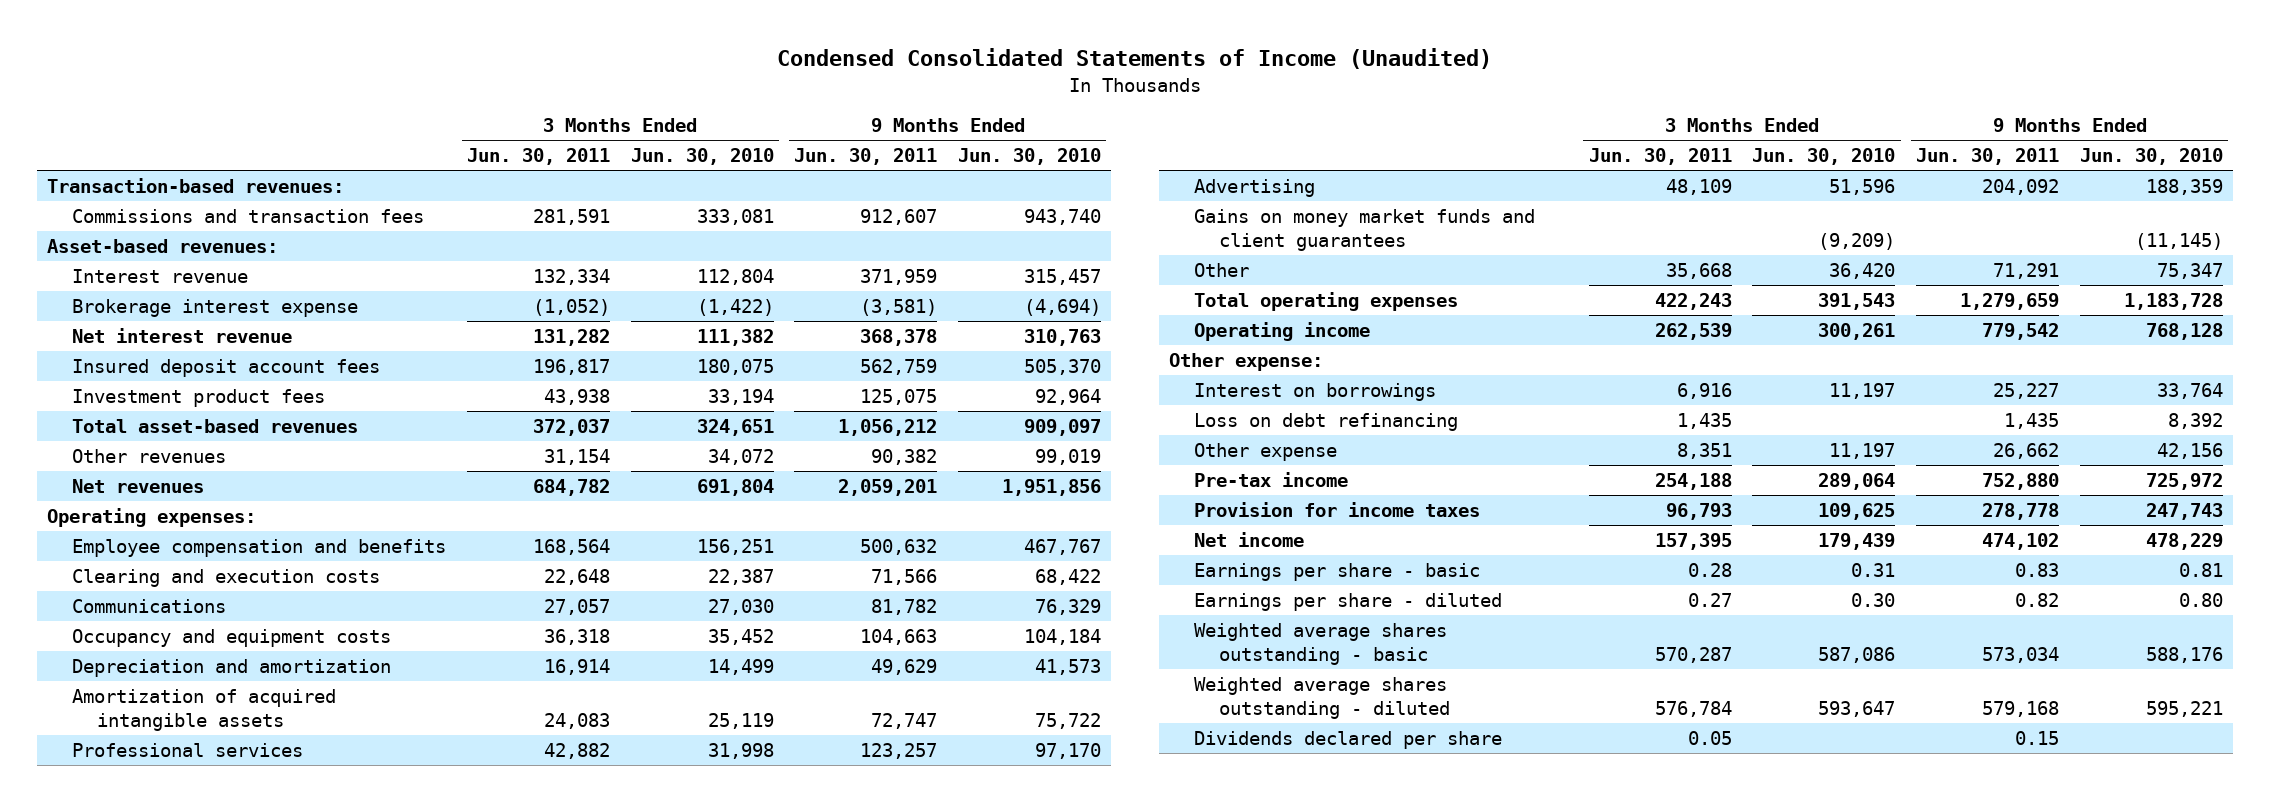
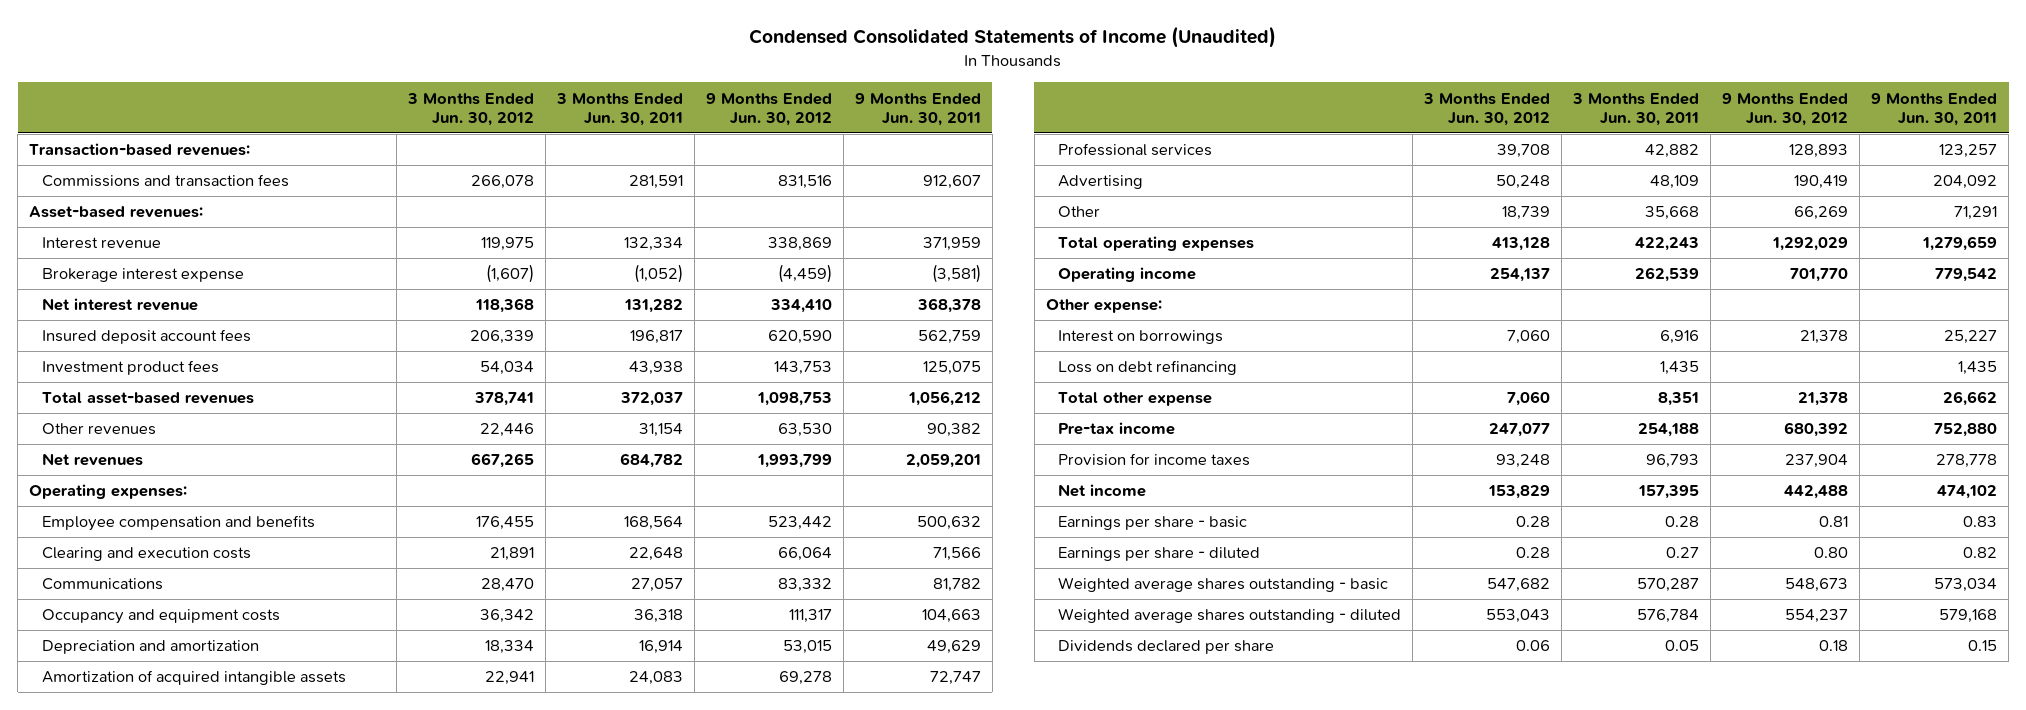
[630,148,774,166] Jun. 30, 2010 -> none
[958,148,1102,166] Jun. 30, 2010 -> none
none -> [406,92,534,126] 3 Months Ended Jun. 30, 2012
none -> [705,92,832,126] 9 Months Ended Jun. 30, 2012
[1193,208,1535,251] Gains on money market funds and client guarantees -> none
[1193,442,1337,461] Other expense -> [1058,392,1213,407] Total other expense

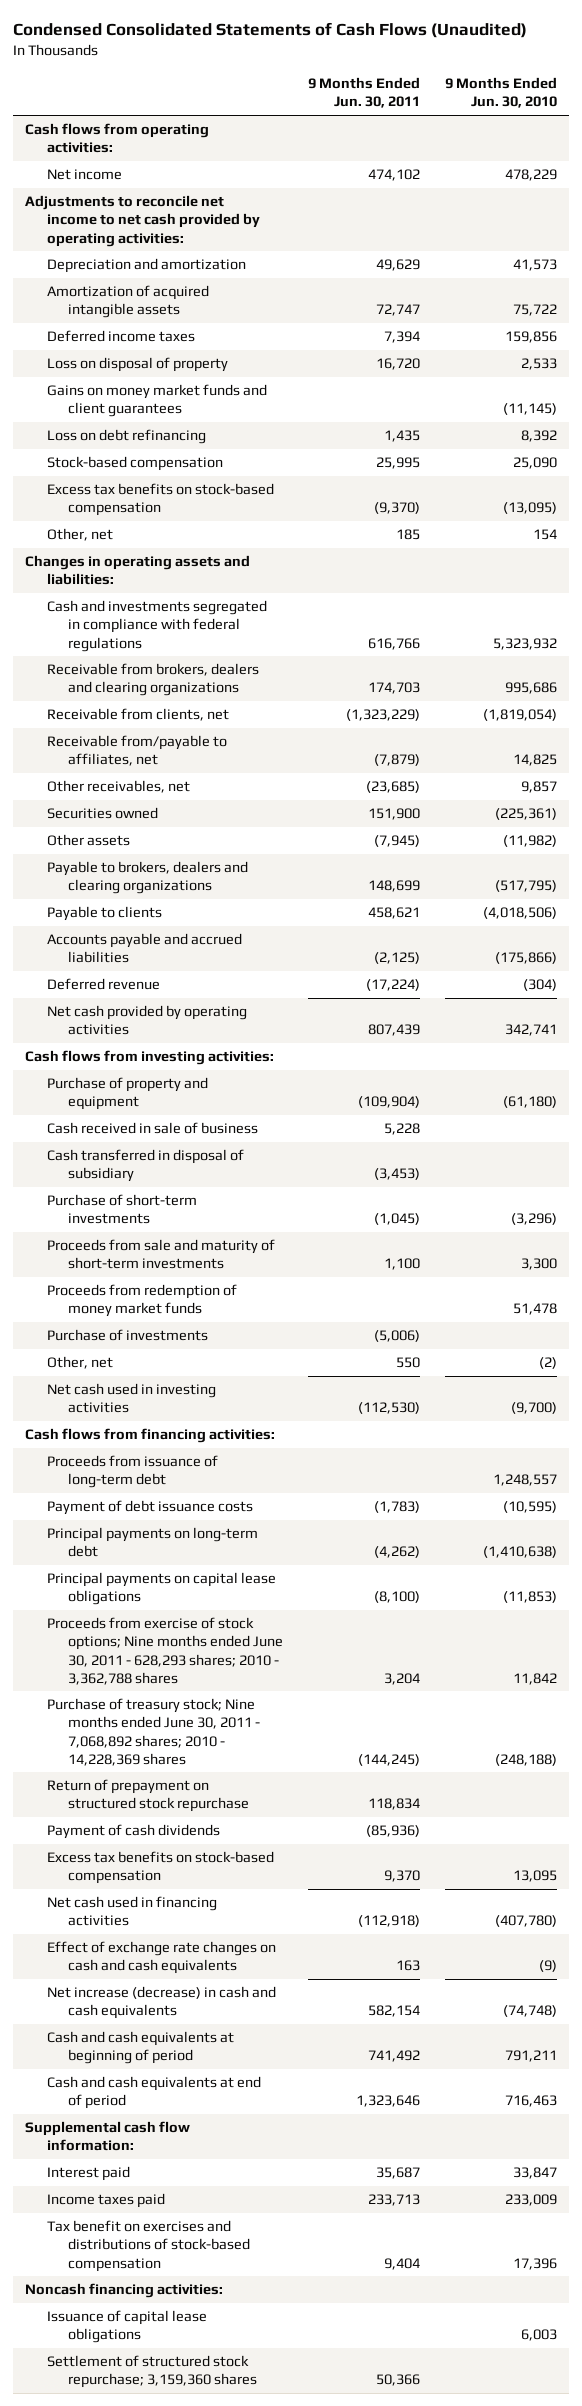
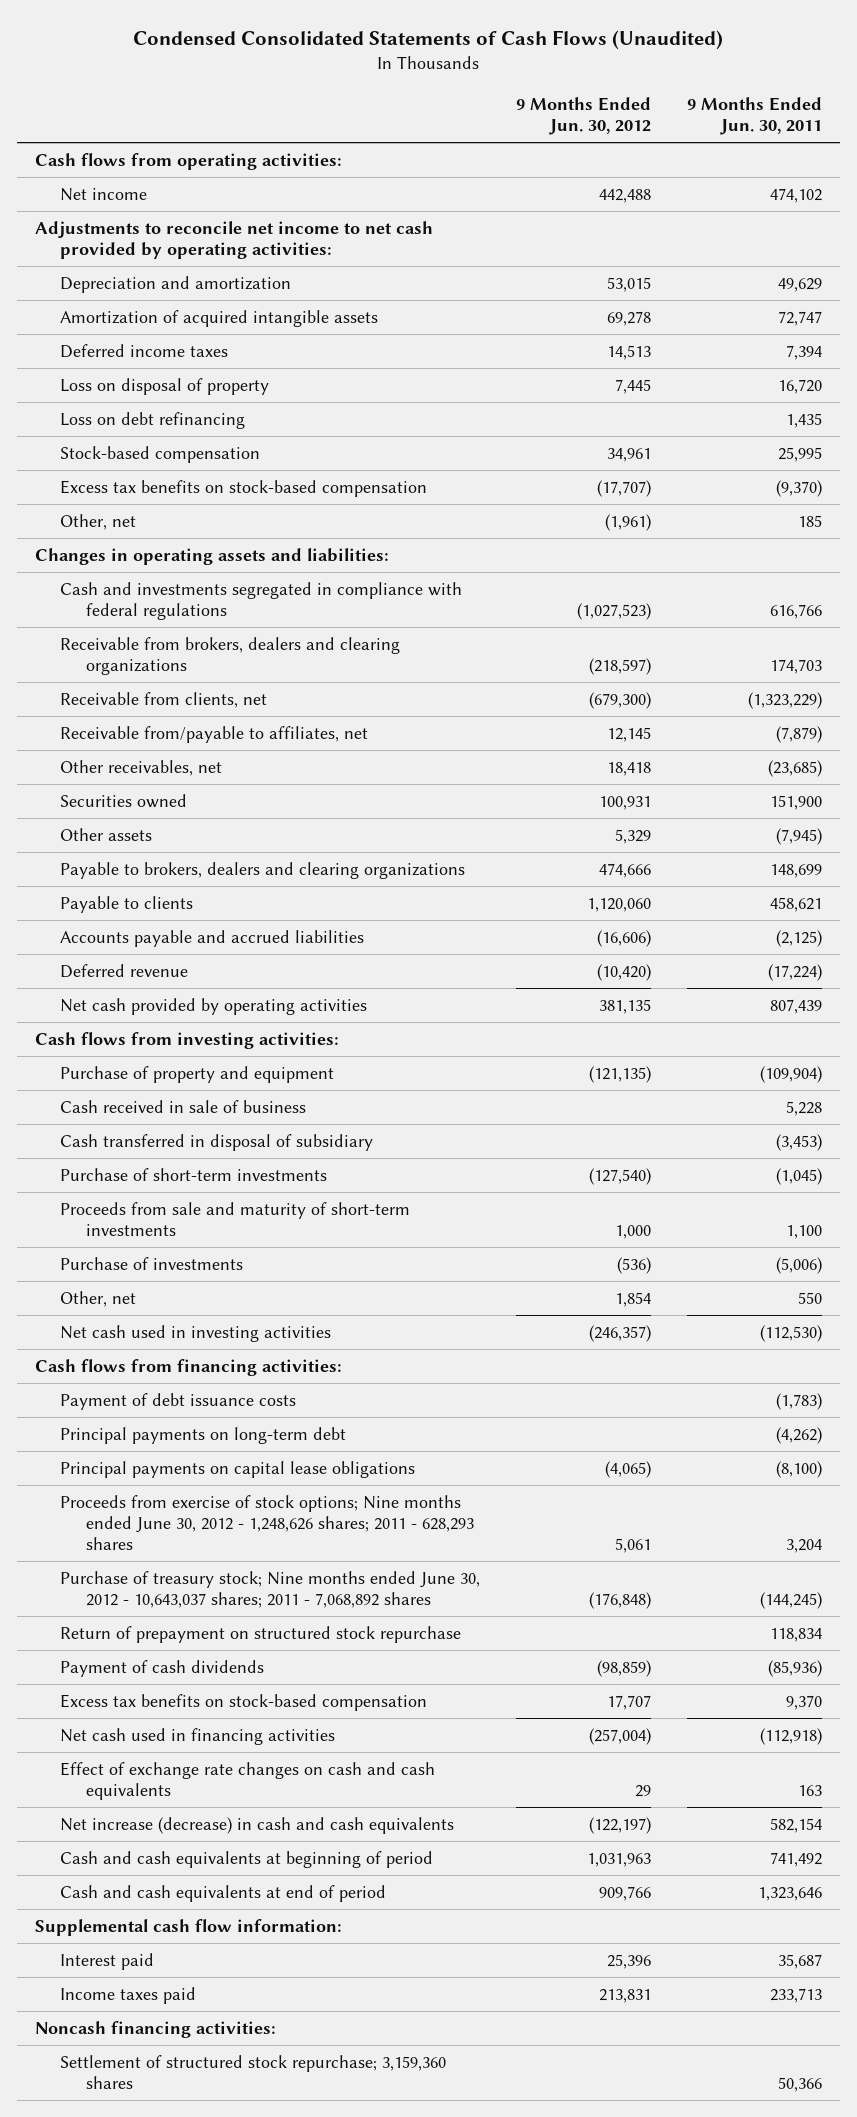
[444,77,557,109] 9 Months Ended Jun. 30, 2010 -> none
none -> [516,97,652,136] 9 Months Ended Jun. 30, 2012
[46,384,267,418] Gains on money market funds and client guarantees -> none
[46,1284,237,1318] Proceeds from redemption of money market funds -> none
[46,1455,218,1489] Proceeds from issuance of long-term debt -> none
[46,1617,284,1685] Proceeds from exercise of stock options; Nine months ended June 30, 2011 - 628,293 shares; 2010 - 3,362,788 shares -> [60,1494,474,1551] Proceeds from exercise of stock options; Nine months ended June 30, 2012 - 1,248,626 shares; 2011 - 628,293 shares
[46,1698,261,1766] Purchase of treasury stock; Nine months ended June 30, 2011 - 7,068,892 shares; 2010 - 14,228,369 shares -> [60,1570,481,1608] Purchase of treasury stock; Nine months ended June 30, 2012 - 10,643,037 shares; 2011 - 7,068,892 shares
[46,2220,251,2272] Tax benefit on exercises and distributions of stock-based compensation -> none
[46,2310,207,2344] Issuance of capital lease obligations -> none

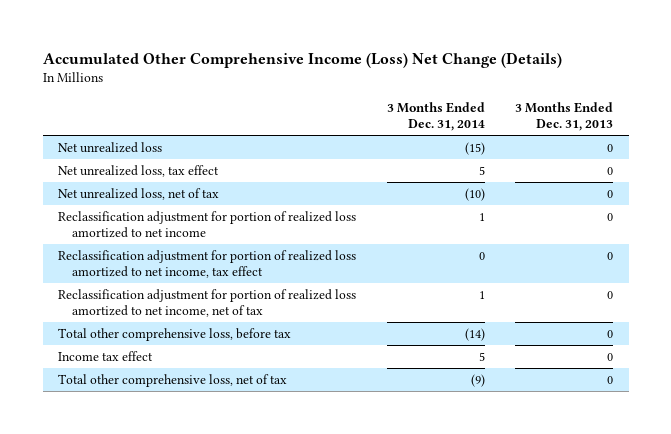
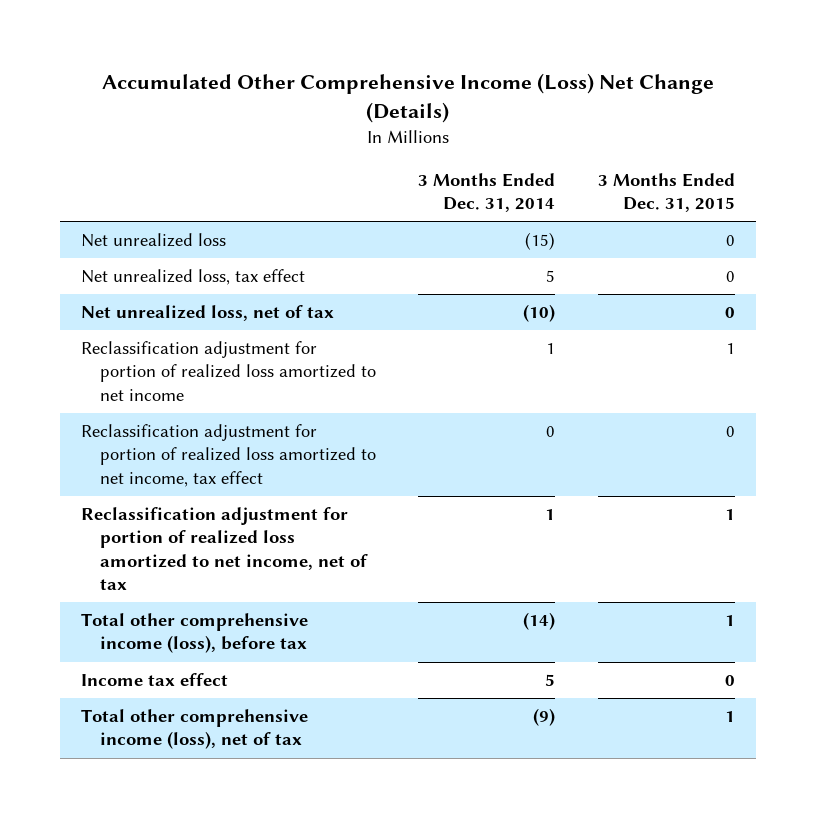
[515,101,614,132] 3 Months Ended Dec. 31, 2013 -> none
none -> [597,172,735,212] 3 Months Ended Dec. 31, 2015
[57,327,291,341] Total other comprehensive loss, before tax -> [81,613,309,654] Total other comprehensive income (loss), before tax
[57,373,287,387] Total other comprehensive loss, net of tax -> [81,709,309,750] Total other comprehensive income (loss), net of tax

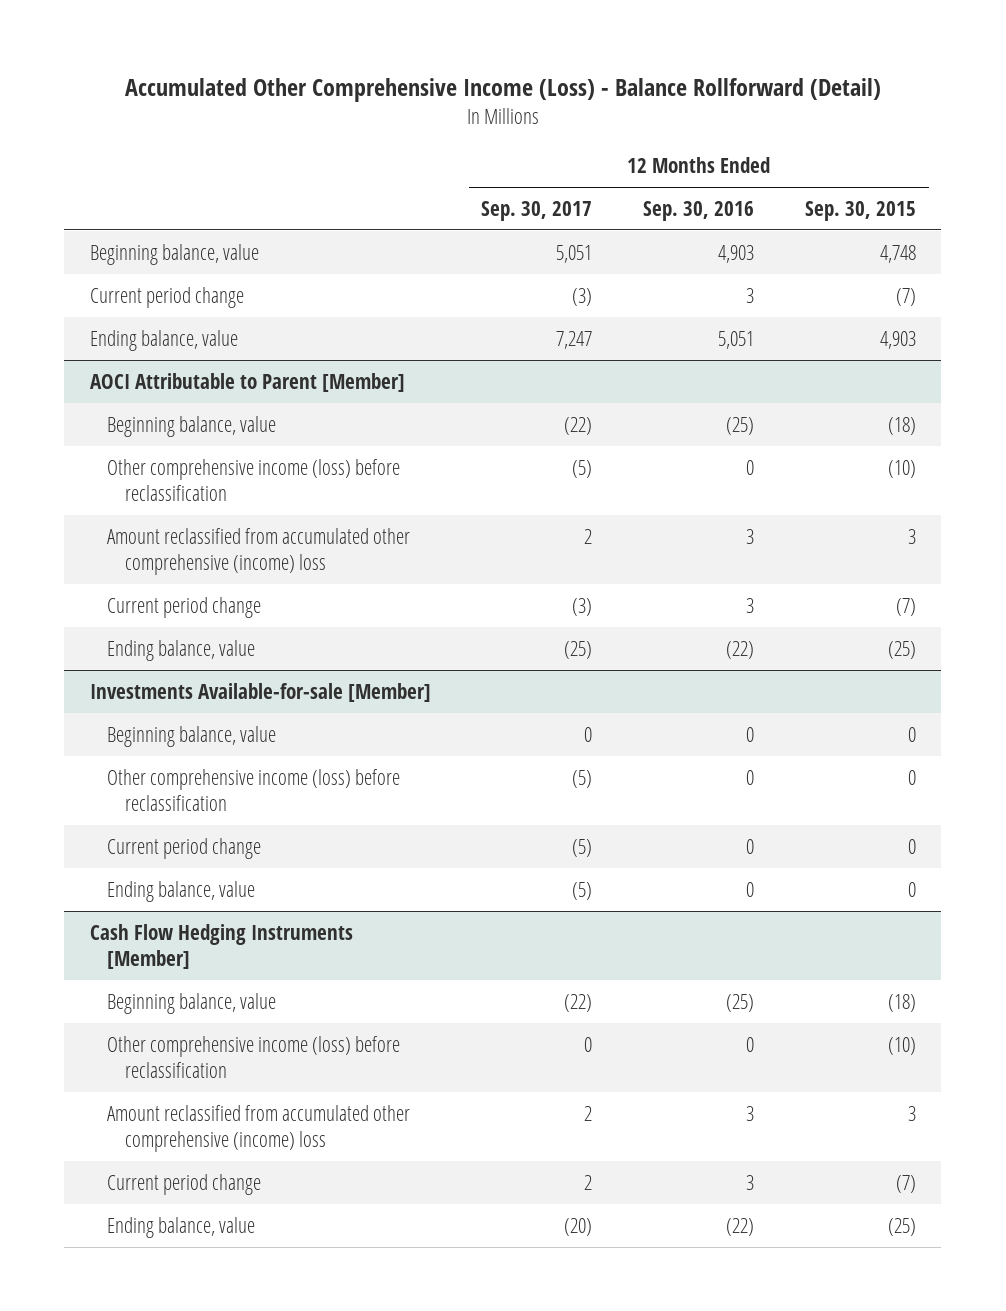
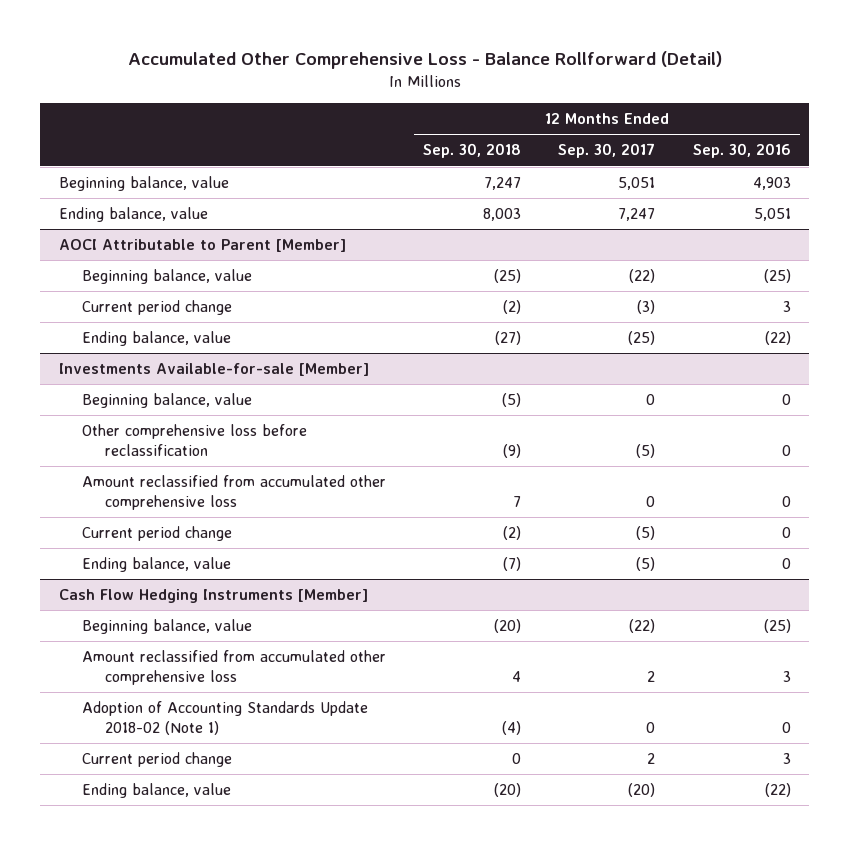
[124,78,881,103] Accumulated Other Comprehensive Income (Loss) - Balance Rollforward (Detail) -> [127,50,722,69] Accumulated Other Comprehensive Loss - Balance Rollforward (Detail)
[804,200,916,221] Sep. 30, 2015 -> none
none -> [423,143,522,159] Sep. 30, 2018
[89,286,244,308] Current period change -> none
[107,458,401,501] Other comprehensive income (loss) before reclassification -> none
[107,527,411,575] Amount reclassified from accumulated other comprehensive (income) loss -> none
[107,768,401,811] Other comprehensive income (loss) before reclassification -> [81,424,307,456] Other comprehensive loss before reclassification
none -> [81,475,386,510] Amount reclassified from accumulated other comprehensive loss
[107,1035,401,1078] Other comprehensive income (loss) before reclassification -> none
[107,1104,411,1152] Amount reclassified from accumulated other comprehensive (income) loss -> [81,650,386,685] Amount reclassified from accumulated other comprehensive loss
none -> [81,701,368,735] Adoption of Accounting Standards Update 2018-02 (Note 1)

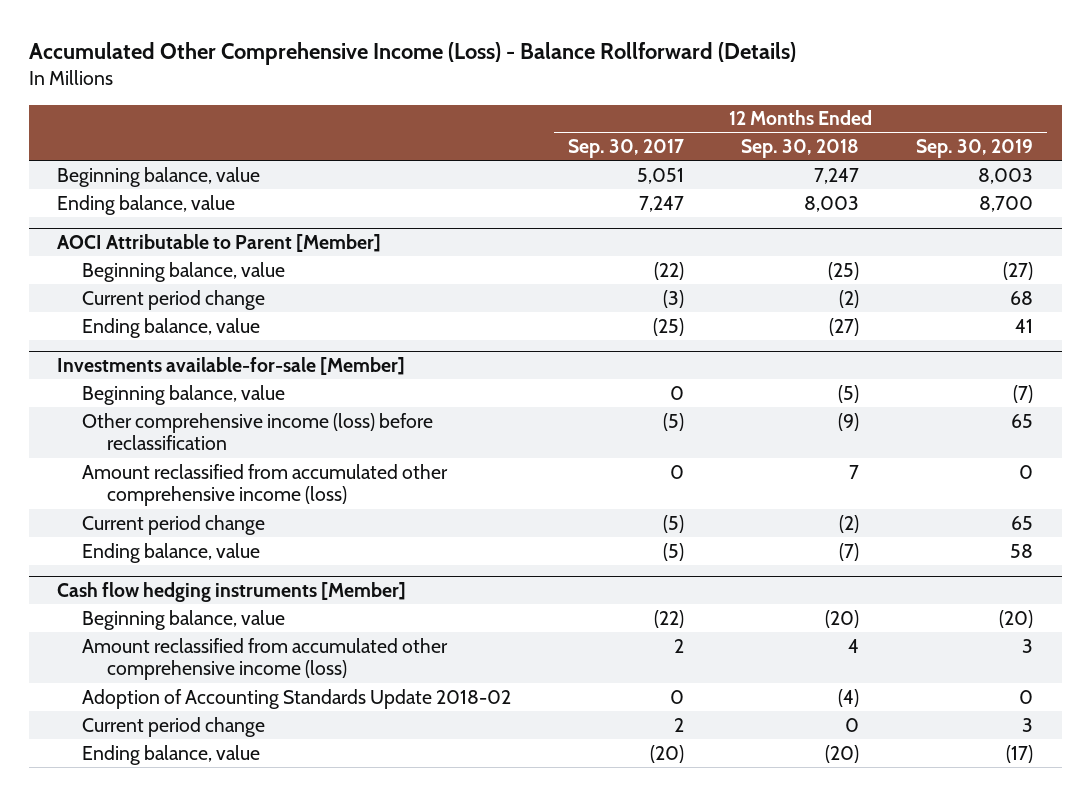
[127,50,722,69] Accumulated Other Comprehensive Loss - Balance Rollforward (Detail) -> [29,42,797,66] Accumulated Other Comprehensive Income (Loss) - Balance Rollforward (Details)
[692,143,791,159] Sep. 30, 2016 -> none
none -> [916,139,1034,159] Sep. 30, 2019
[58,363,369,377] Investments Available-for-sale [Member] -> [57,357,406,376] Investments available-for-sale [Member]
[81,424,307,456] Other comprehensive loss before reclassification -> [82,412,434,451] Other comprehensive income (loss) before reclassification
[81,475,386,510] Amount reclassified from accumulated other comprehensive loss -> [82,463,449,507] Amount reclassified from accumulated other comprehensive income (loss)
[58,589,368,604] Cash Flow Hedging Instruments [Member] -> [57,582,407,603] Cash flow hedging instruments [Member]
[81,650,386,685] Amount reclassified from accumulated other comprehensive loss -> [82,637,449,681] Amount reclassified from accumulated other comprehensive income (loss)
[81,701,368,735] Adoption of Accounting Standards Update 2018-02 (Note 1) -> [82,688,512,709] Adoption of Accounting Standards Update 2018-02

